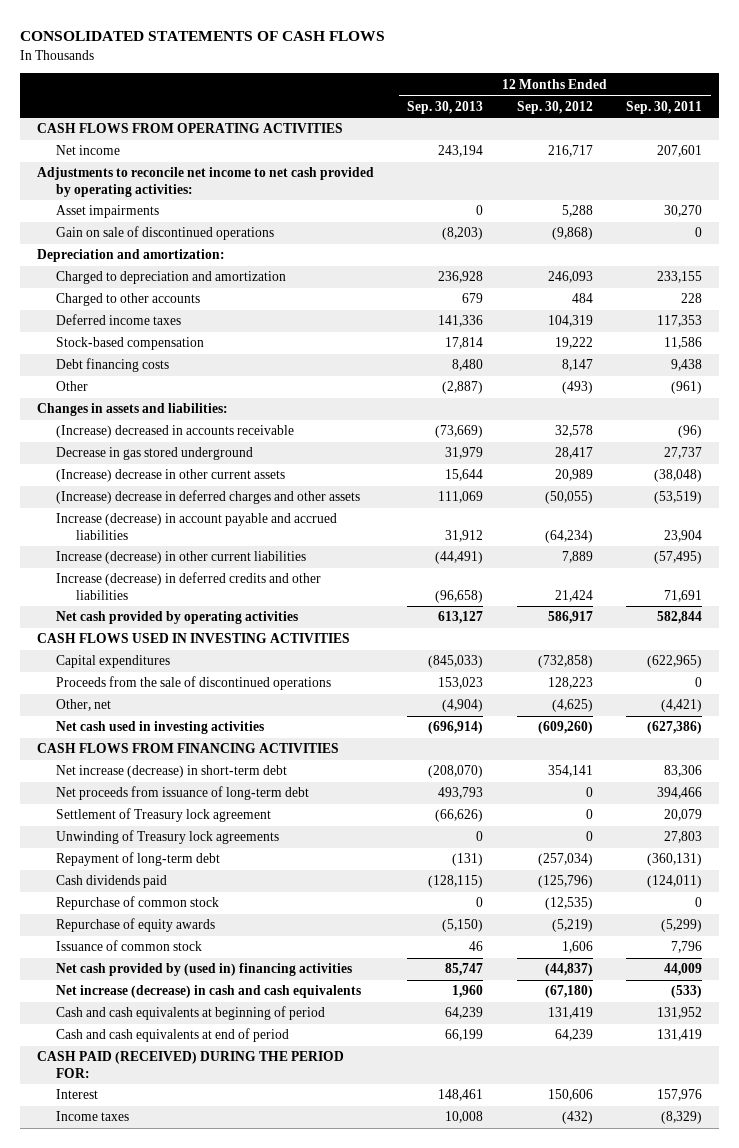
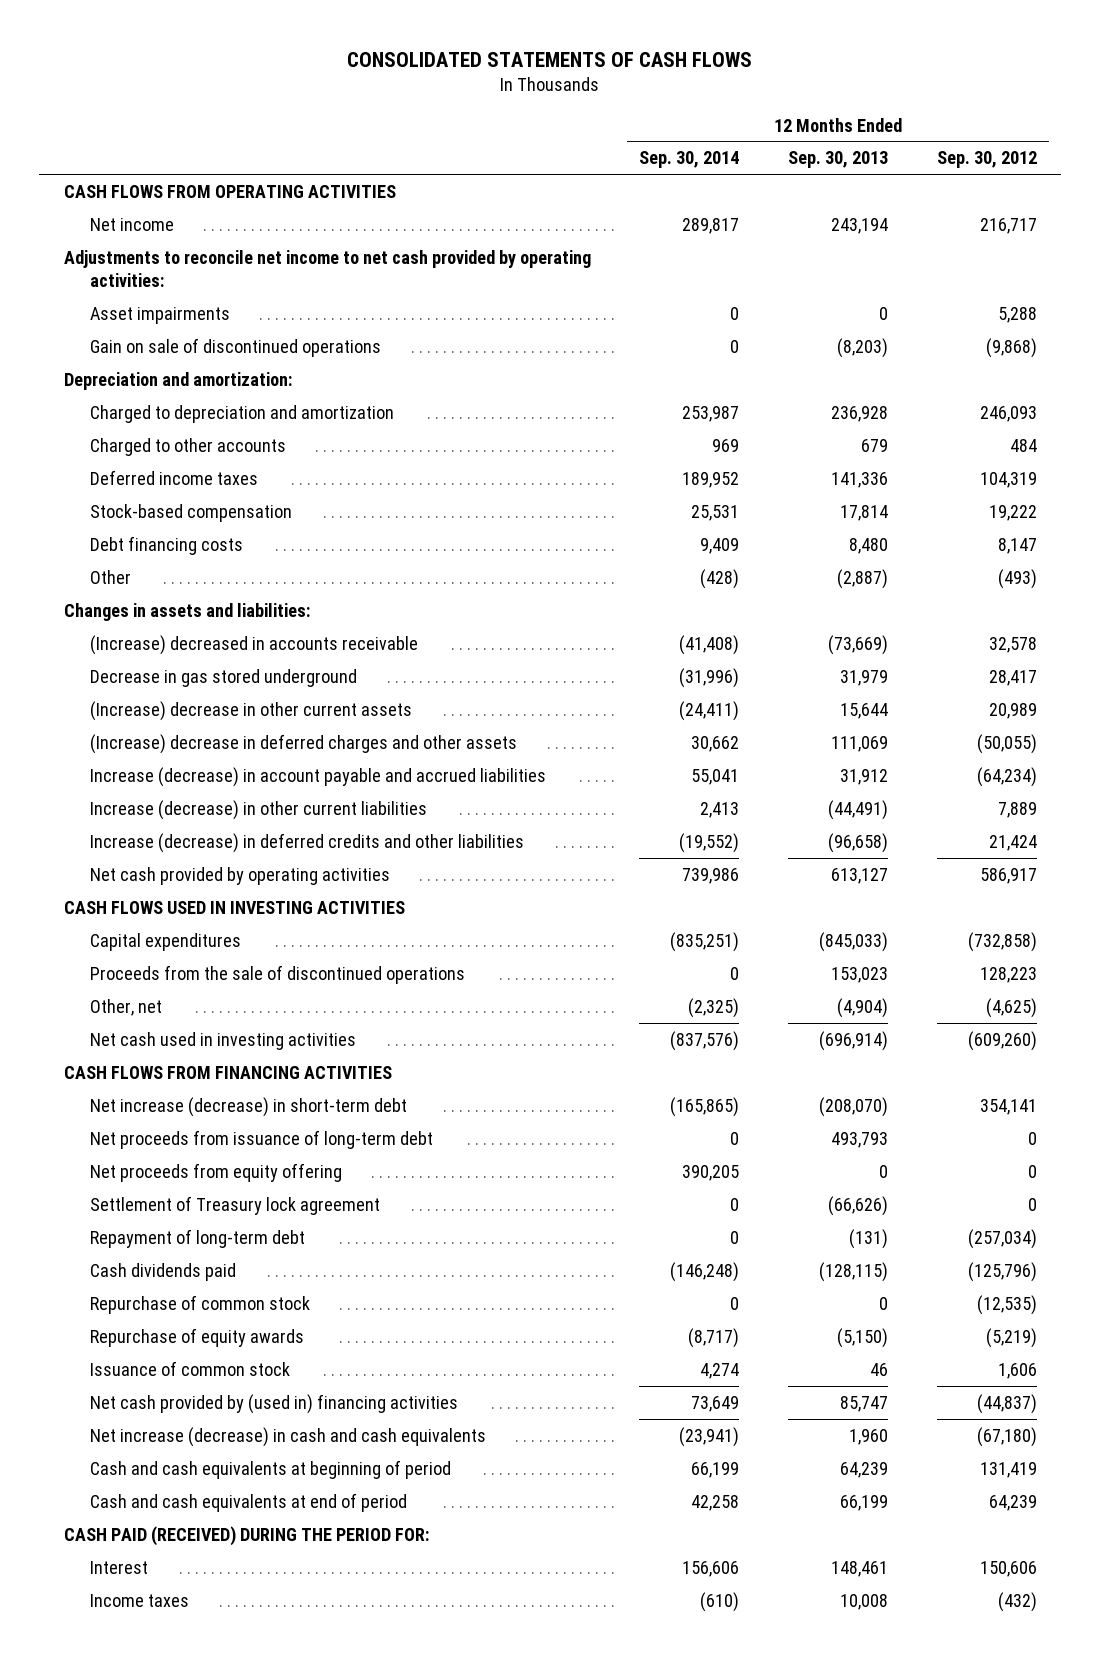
[626,100,703,114] Sep. 30, 2011 -> none
none -> [639,151,740,169] Sep. 30, 2014
none -> [90,1162,343,1182] Net proceeds from equity offering
[56,830,280,845] Unwinding of Treasury lock agreements -> none

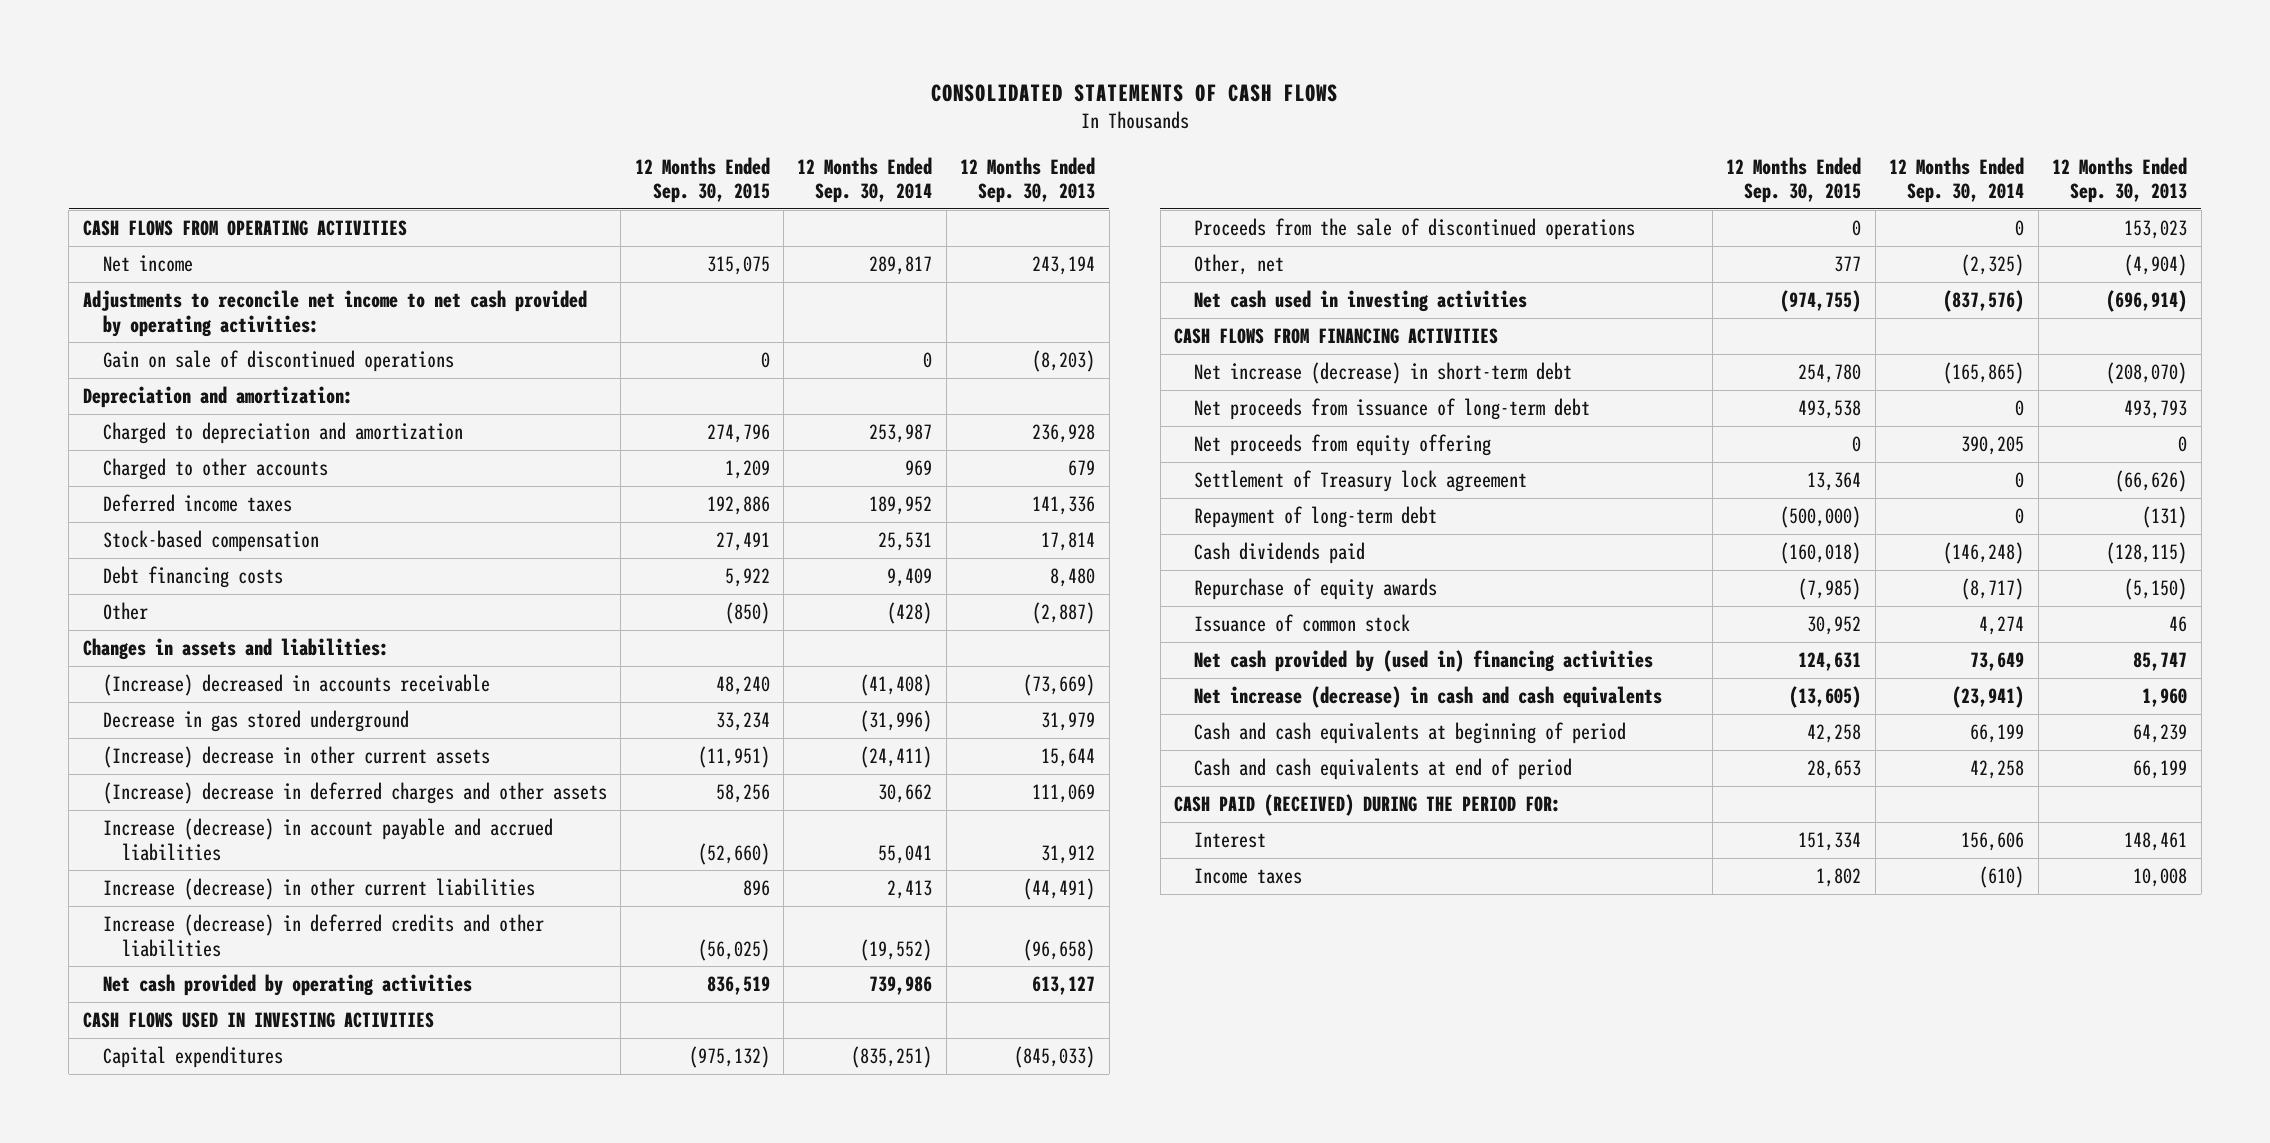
[936,151,1037,169] Sep. 30, 2012 -> none
none -> [634,156,770,204] 12 Months Ended Sep. 30, 2015
[90,306,231,324] Asset impairments -> none
[90,1294,311,1314] Repurchase of common stock -> none

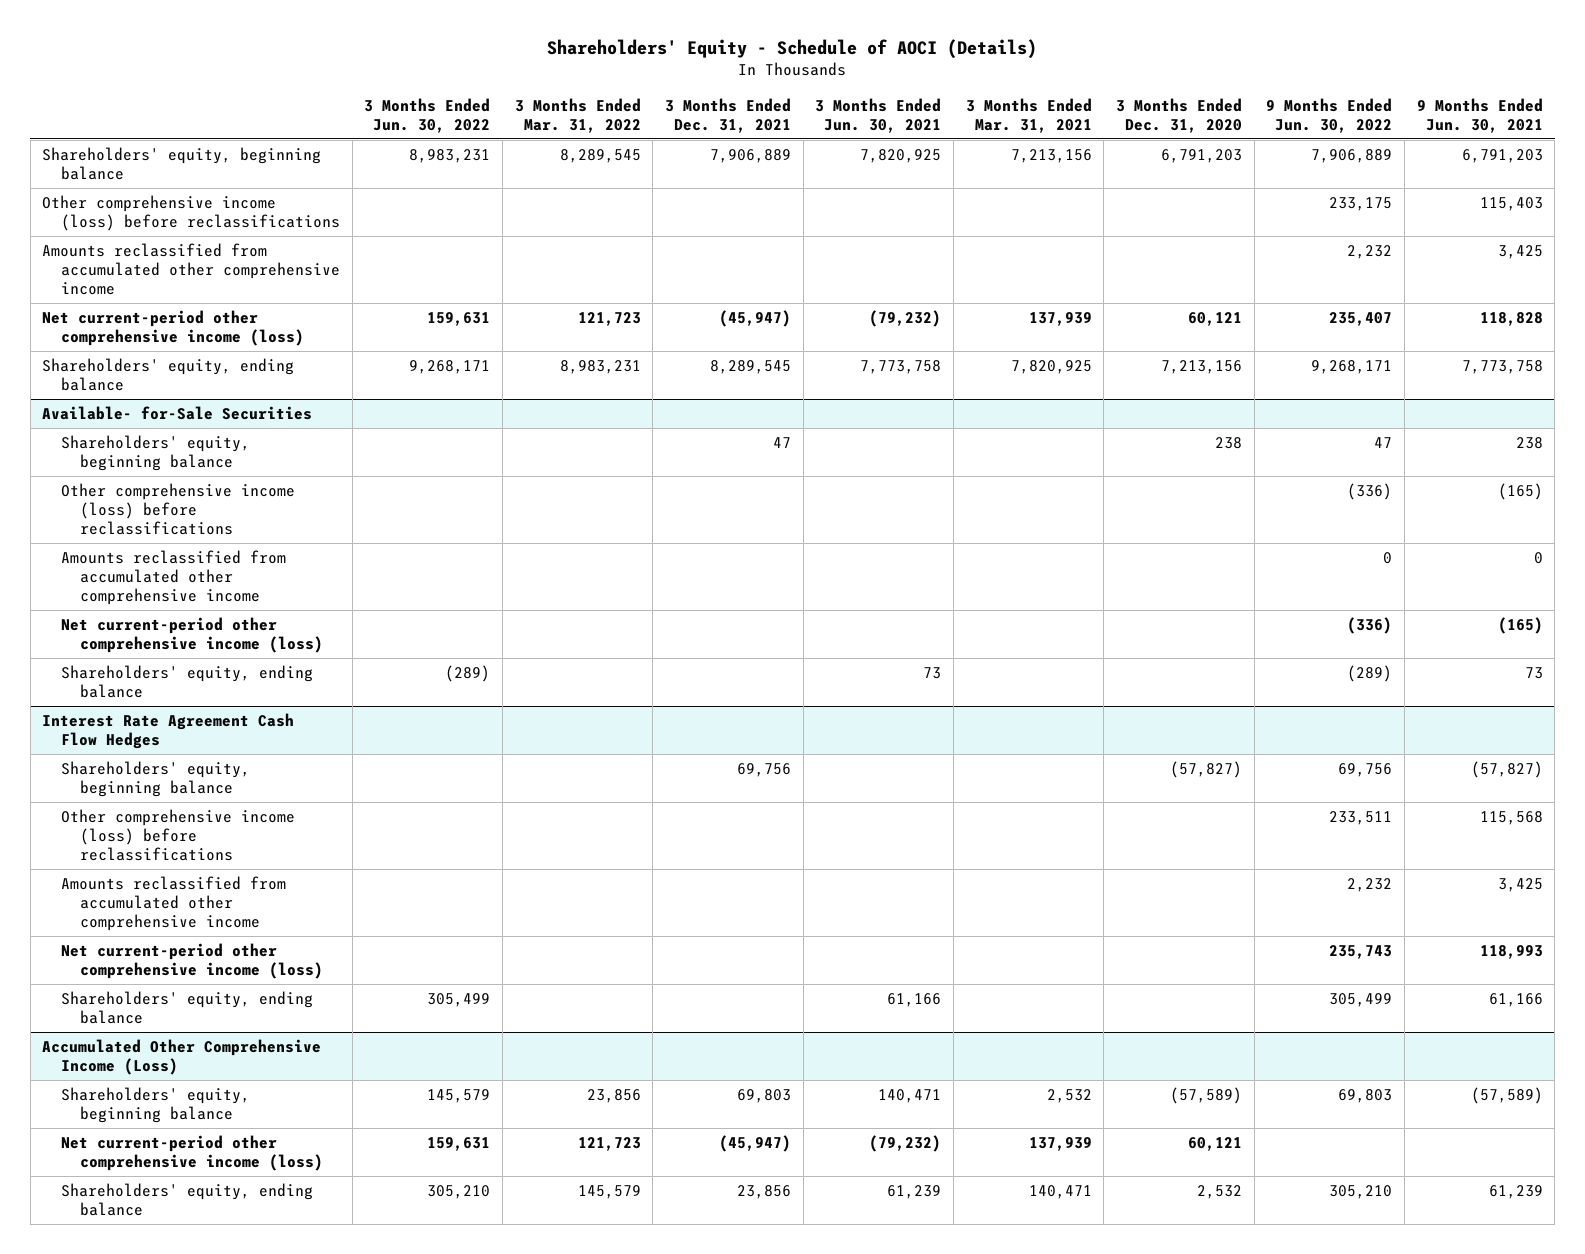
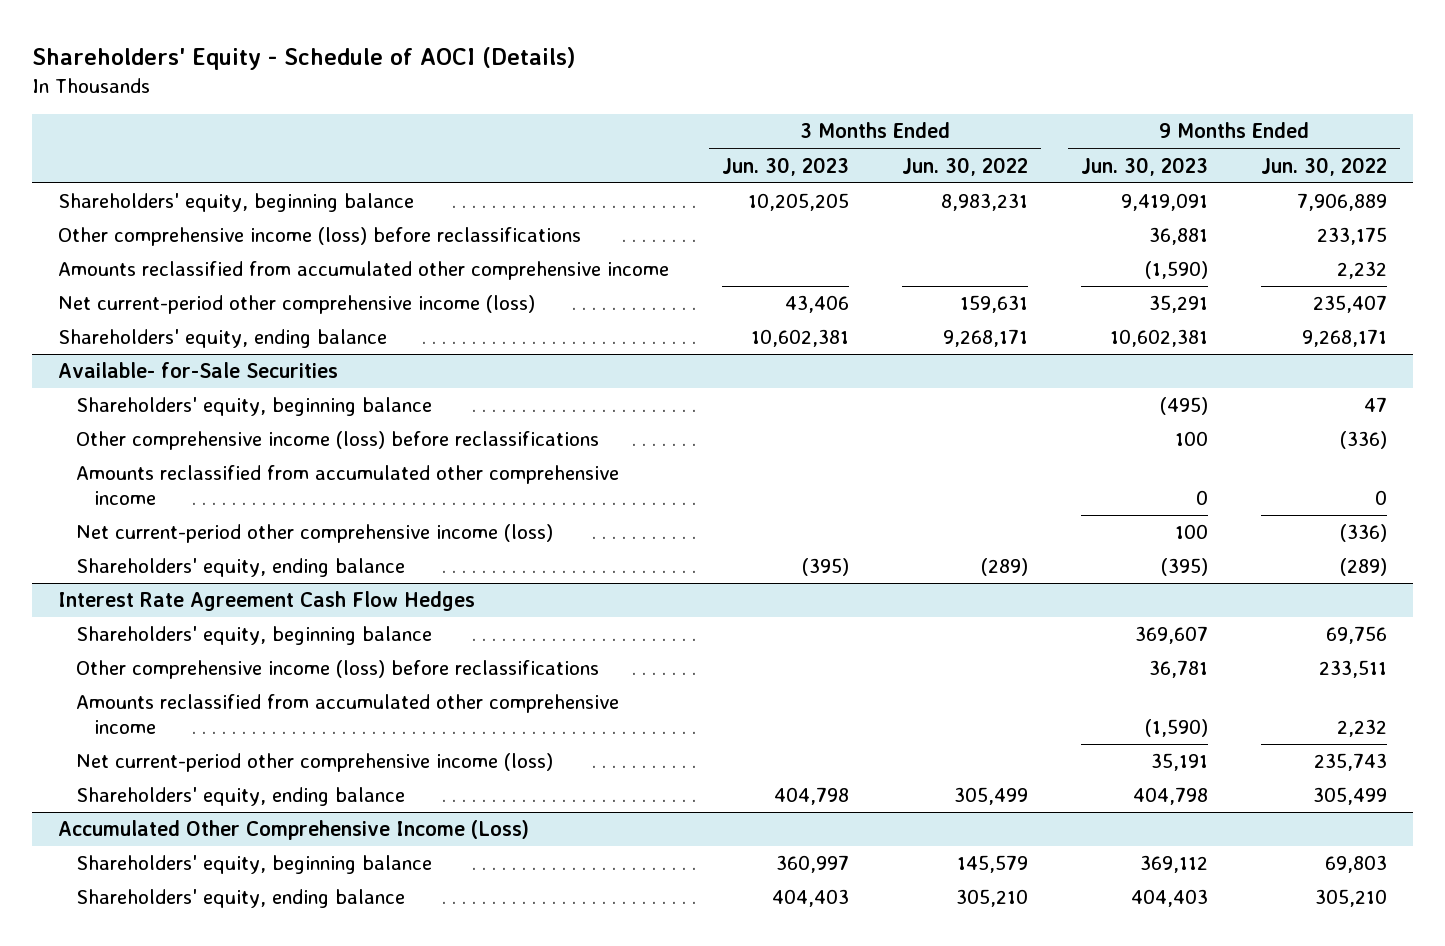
[514,97,641,133] 3 Months Ended Mar. 31, 2022 -> none
[664,97,791,133] 3 Months Ended Dec. 31, 2021 -> none
[815,97,942,133] 3 Months Ended Jun. 30, 2021 -> none
[965,97,1092,133] 3 Months Ended Mar. 31, 2021 -> none
[1115,97,1242,133] 3 Months Ended Dec. 31, 2020 -> none
[1416,97,1543,133] 9 Months Ended Jun. 30, 2021 -> none
none -> [722,156,850,176] Jun. 30, 2023
none -> [1080,156,1208,176] Jun. 30, 2023
[61,1134,323,1172] Net current-period other comprehensive income (loss) -> none

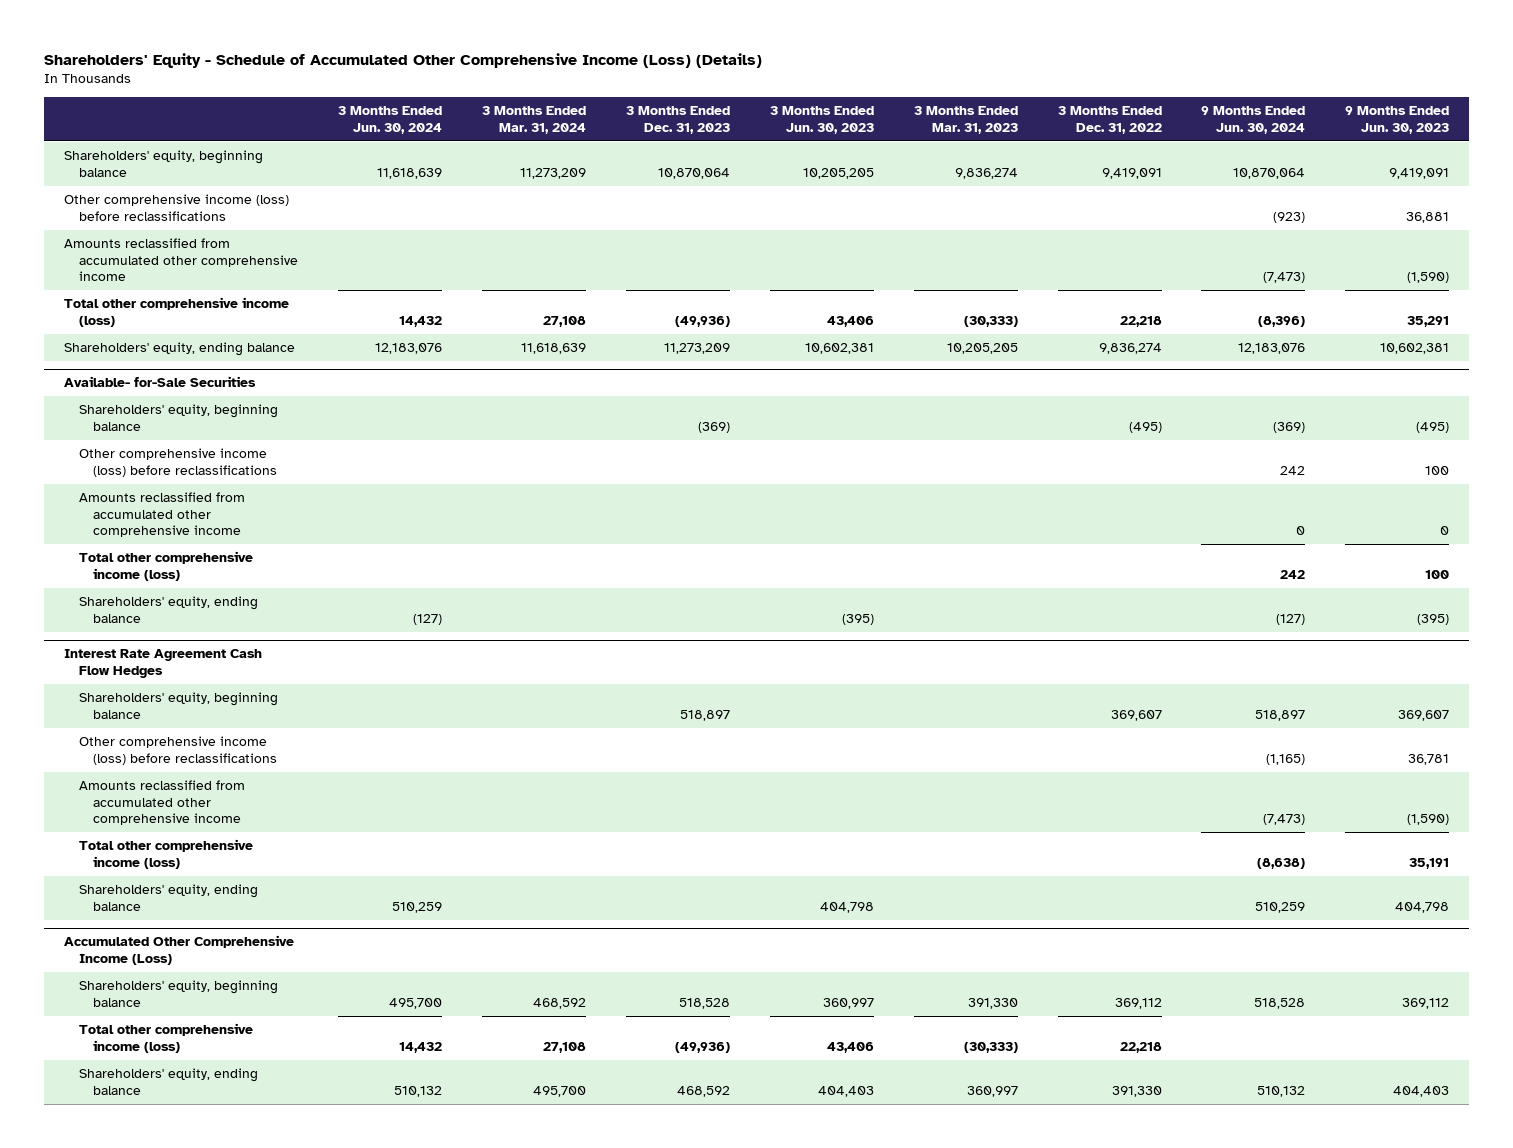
[31,46,576,70] Shareholders' Equity - Schedule of AOCI (Details) -> [43,53,762,69] Shareholders' Equity - Schedule of Accumulated Other Comprehensive Income (Loss) (Details)
[902,156,1029,176] Jun. 30, 2022 -> none
[1260,156,1387,176] Jun. 30, 2022 -> none
none -> [337,106,442,134] 3 Months Ended Jun. 30, 2024
none -> [481,106,586,134] 3 Months Ended Mar. 31, 2024
none -> [625,106,730,134] 3 Months Ended Dec. 31, 2023
none -> [913,106,1018,134] 3 Months Ended Mar. 31, 2023
none -> [1057,106,1162,134] 3 Months Ended Dec. 31, 2022
none -> [1201,106,1306,134] 9 Months Ended Jun. 30, 2024
[58,295,536,315] Net current-period other comprehensive income (loss) -> [63,297,289,327] Total other comprehensive income (loss)
[76,524,554,544] Net current-period other comprehensive income (loss) -> [78,551,253,581] Total other comprehensive income (loss)
[76,753,554,773] Net current-period other comprehensive income (loss) -> [78,839,253,869] Total other comprehensive income (loss)
none -> [78,1023,253,1053] Total other comprehensive income (loss)

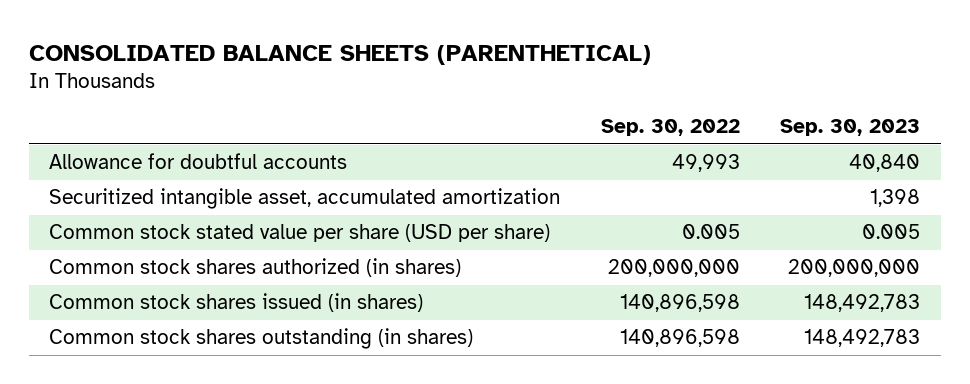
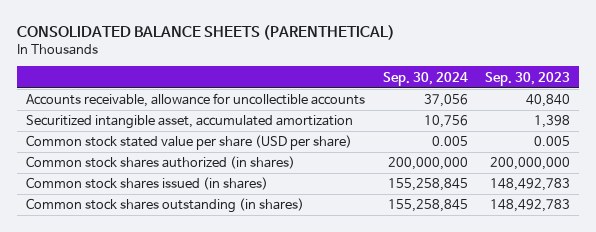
[600,119,740,137] Sep. 30, 2022 -> none
none -> [382,71,468,86] Sep. 30, 2024
[49,153,348,170] Allowance for doubtful accounts -> [26,93,366,108] Accounts receivable, allowance for uncollectible accounts

